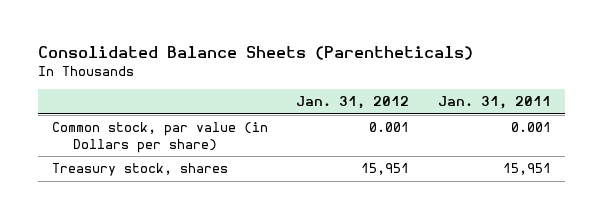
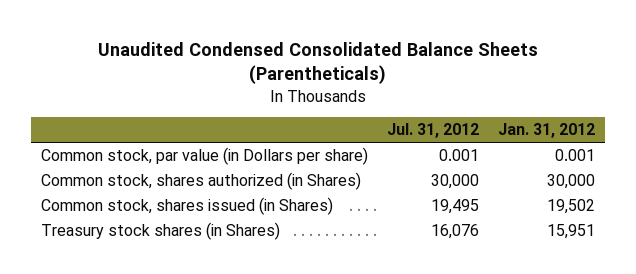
[37,46,473,61] Consolidated Balance Sheets (Parentheticals) -> [98,41,539,85] Unaudited Condensed Consolidated Balance Sheets (Parentheticals)
[437,96,551,110] Jan. 31, 2011 -> none
none -> [387,123,480,139] Jul. 31, 2012
none -> [40,171,361,190] Common stock, shares authorized (in Shares)
none -> [40,196,333,215] Common stock, shares issued (in Shares)
[52,163,229,177] Treasury stock, shares -> [40,221,280,240] Treasury stock shares (in Shares)

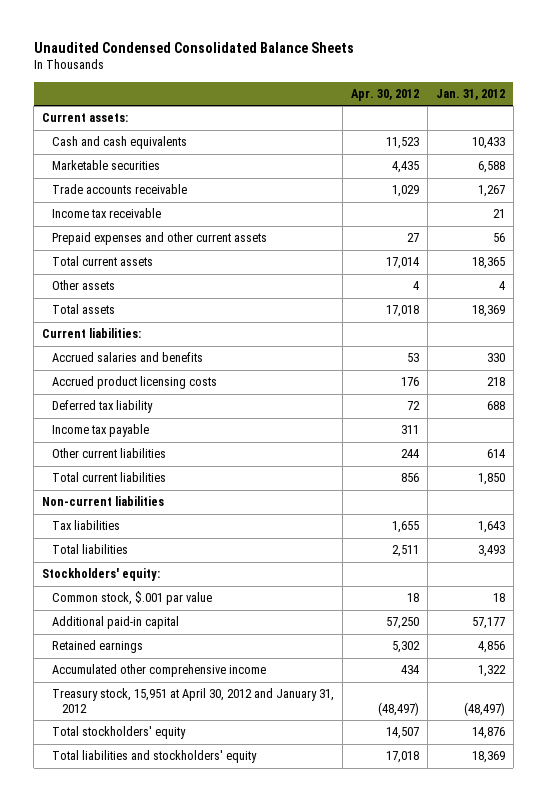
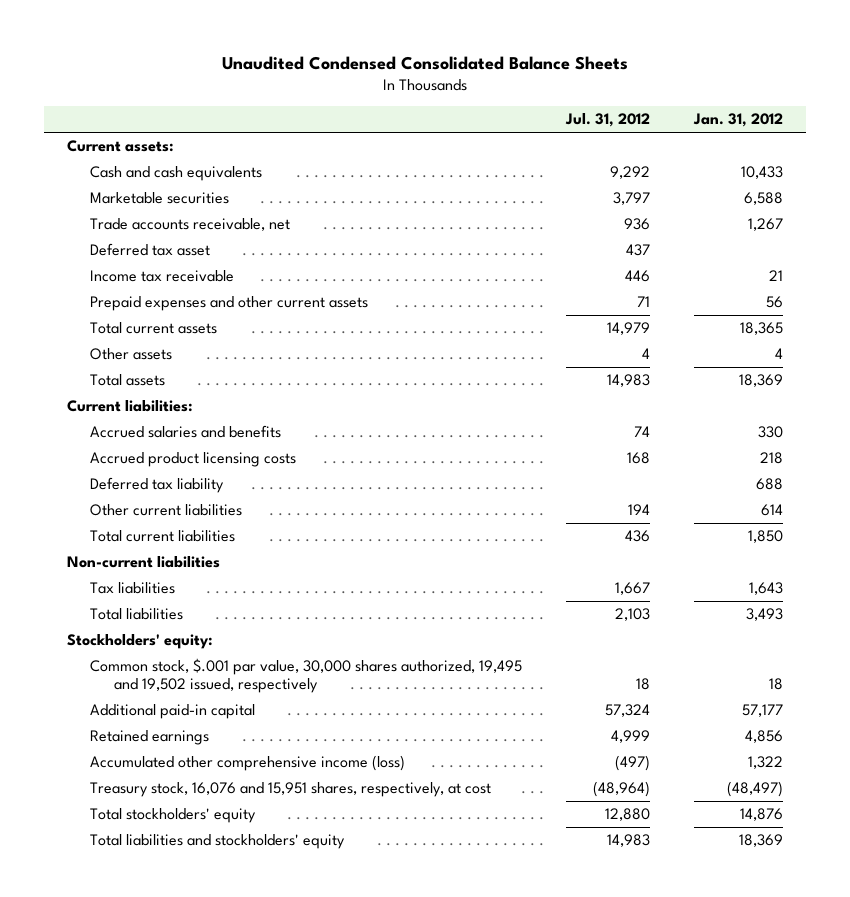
[351,88,420,101] Apr. 30, 2012 -> none
none -> [565,113,651,128] Jul. 31, 2012
[52,184,188,195] Trade accounts receivable -> [90,218,291,232] Trade accounts receivable, net
none -> [90,243,211,257] Deferred tax asset
[52,424,150,438] Income tax payable -> none
[52,591,213,606] Common stock, $.001 par value -> [90,658,523,694] Common stock, $.001 par value, 30,000 shares authorized, 19,495 and 19,502 issued, respectively
[52,664,267,678] Accumulated other comprehensive income -> [90,755,406,772] Accumulated other comprehensive income (loss)
[52,688,335,713] Treasury stock, 15,951 at April 30, 2012 and January 31, 2012 -> [90,782,492,798] Treasury stock, 16,076 and 15,951 shares, respectively, at cost

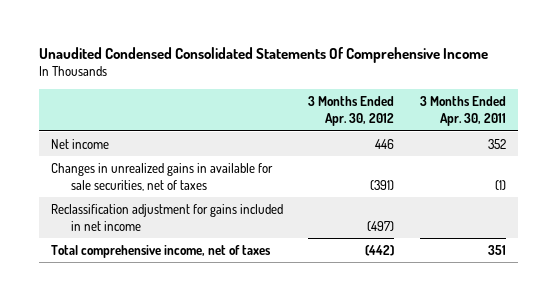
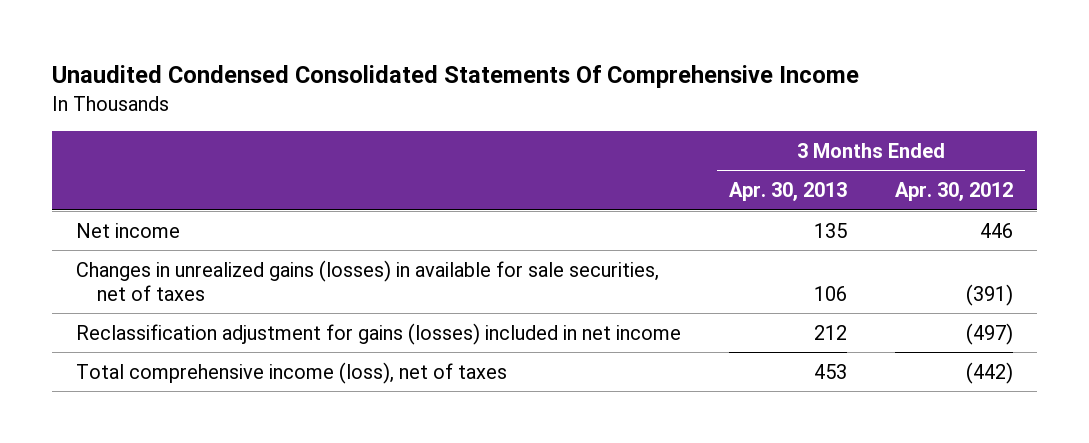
[419,96,506,127] 3 Months Ended Apr. 30, 2011 -> none
none -> [729,182,848,202] Apr. 30, 2013
[51,162,274,191] Changes in unrealized gains in available for sale securities, net of taxes -> [75,259,659,301] Changes in unrealized gains (losses) in available for sale securities, net of taxes
[51,203,284,231] Reclassification adjustment for gains included in net income -> [75,322,681,345] Reclassification adjustment for gains (losses) included in net income
[51,244,272,258] Total comprehensive income, net of taxes -> [75,361,507,384] Total comprehensive income (loss), net of taxes

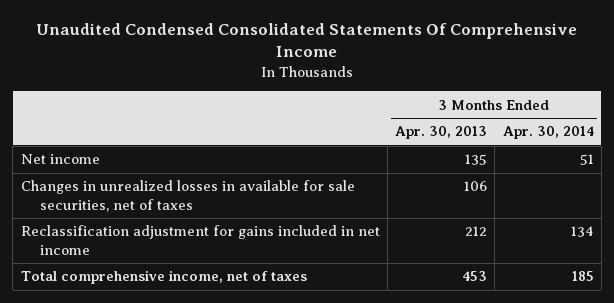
[895,182,1014,202] Apr. 30, 2012 -> none
none -> [502,126,594,140] Apr. 30, 2014
[75,259,659,301] Changes in unrealized gains (losses) in available for sale securities, net of taxes -> [20,180,355,212] Changes in unrealized losses in available for sale securities, net of taxes
[75,322,681,345] Reclassification adjustment for gains (losses) included in net income -> [20,225,380,255] Reclassification adjustment for gains included in net income
[75,361,507,384] Total comprehensive income (loss), net of taxes -> [20,270,307,285] Total comprehensive income, net of taxes

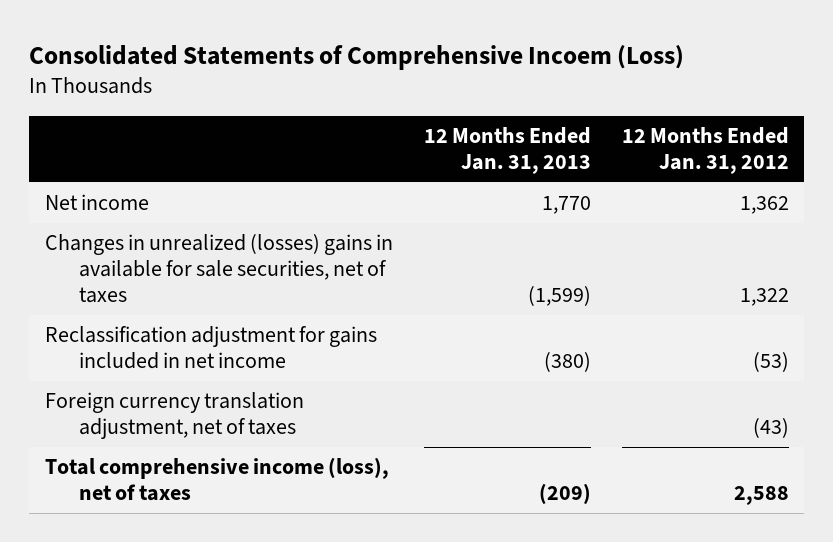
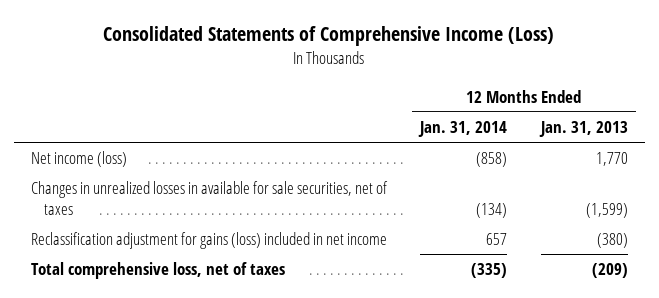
[29,44,685,70] Consolidated Statements of Comprehensive Incoem (Loss) -> [103,25,555,46] Consolidated Statements of Comprehensive Income (Loss)
[621,126,789,174] 12 Months Ended Jan. 31, 2012 -> none
none -> [418,121,508,138] Jan. 31, 2014
[44,392,304,440] Foreign currency translation adjustment, net of taxes -> none
[44,194,149,211] Net income -> [30,151,127,168] Net income (loss)
[44,234,393,304] Changes in unrealized (losses) gains in available for sale securities, net of taxes -> [30,181,388,215] Changes in unrealized losses in available for sale securities, net of taxes
[44,326,377,370] Reclassification adjustment for gains included in net income -> [30,232,387,250] Reclassification adjustment for gains (loss) included in net income
[44,457,389,502] Total comprehensive income (loss), net of taxes -> [30,262,285,280] Total comprehensive loss, net of taxes

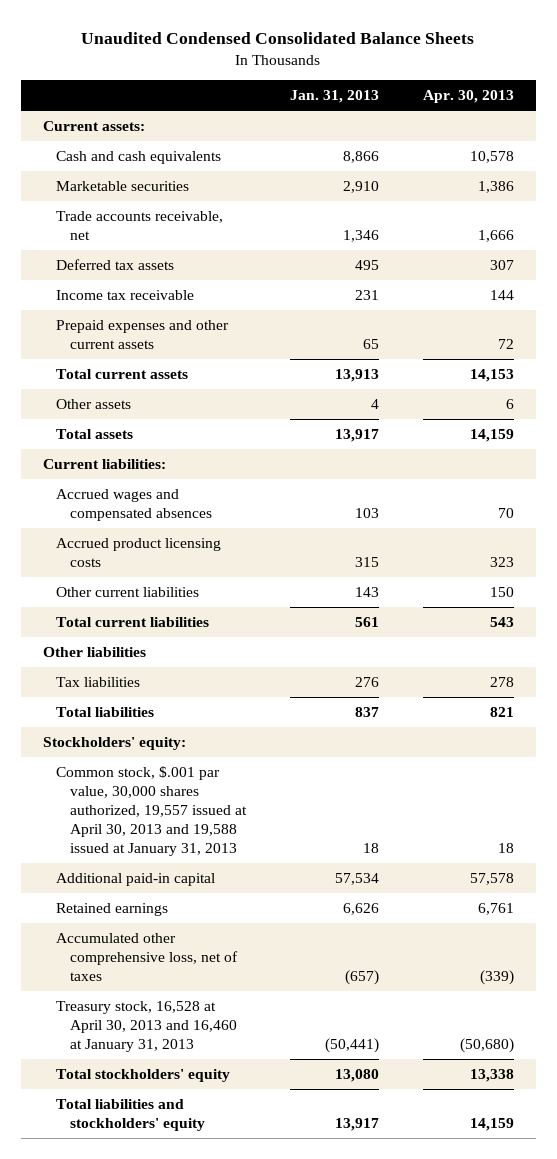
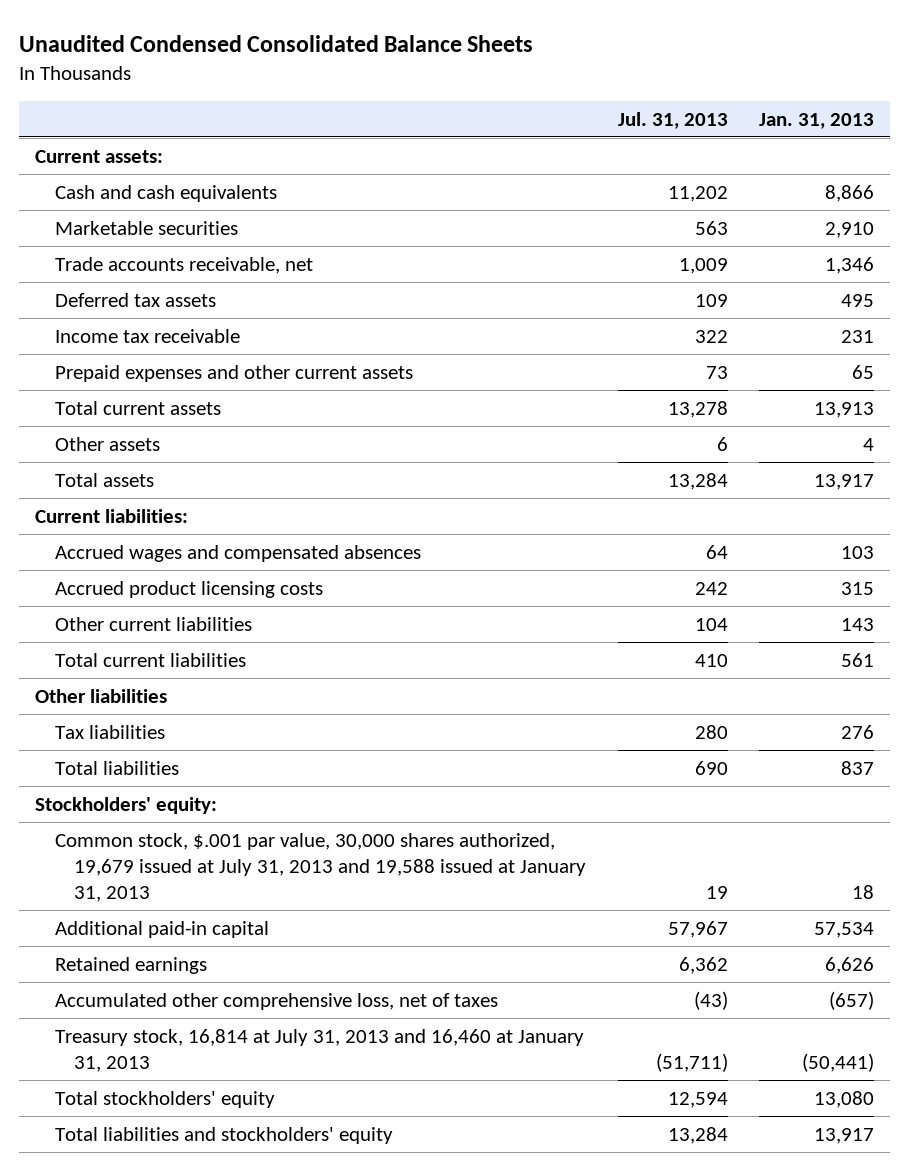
[423,90,515,104] Apr. 30, 2013 -> none
none -> [617,111,728,129] Jul. 31, 2013
[56,765,248,856] Common stock, $.001 par value, 30,000 shares authorized, 19,557 issued at April 30, 2013 and 19,588 issued at January 31, 2013 -> [54,832,587,903] Common stock, $.001 par value, 30,000 shares authorized, 19,679 issued at July 31, 2013 and 19,588 issued at January 31, 2013
[56,1000,238,1052] Treasury stock, 16,528 at April 30, 2013 and 16,460 at January 31, 2013 -> [54,1028,584,1073] Treasury stock, 16,814 at July 31, 2013 and 16,460 at January 31, 2013

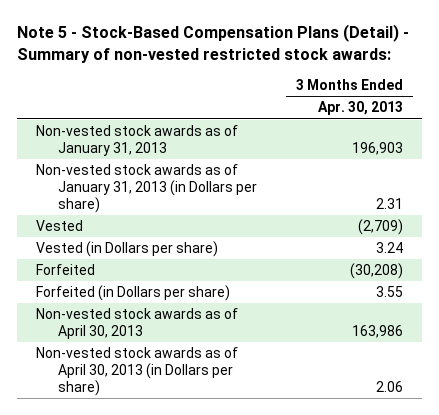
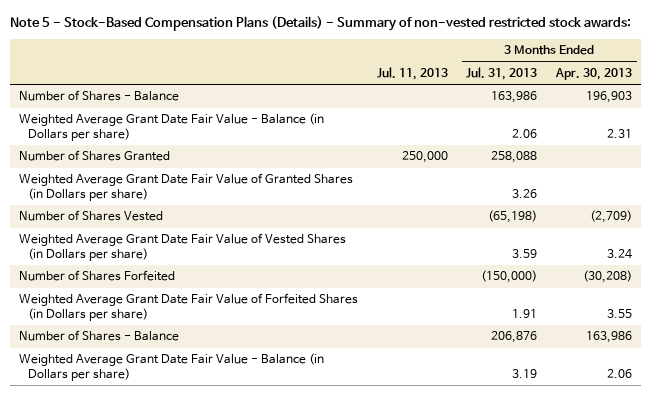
[16,24,409,64] Note 5 - Stock-Based Compensation Plans (Detail) - Summary of non-vested restricted stock awards: -> [9,16,631,32] Note 5 - Stock-Based Compensation Plans (Details) - Summary of non-vested restricted stock awards:
none -> [376,66,448,80] Jul. 11, 2013
none -> [466,66,538,80] Jul. 31, 2013
[35,125,238,156] Non-vested stock awards as of January 31, 2013 -> [18,90,179,102] Number of Shares - Balance
[35,164,258,213] Non-vested stock awards as of January 31, 2013 (in Dollars per share) -> [18,113,324,141] Weighted Average Grant Date Fair Value - Balance (in Dollars per share)
none -> [18,150,170,162] Number of Shares Granted
none -> [18,173,353,201] Weighted Average Grant Date Fair Value of Granted Shares (in Dollars per share)
[35,220,83,232] Vested -> [18,210,163,222] Number of Shares Vested
[35,241,218,258] Vested (in Dollars per share) -> [18,233,346,261] Weighted Average Grant Date Fair Value of Vested Shares (in Dollars per share)
[35,264,95,276] Forfeited -> [18,270,175,282] Number of Shares Forfeited
[35,285,230,302] Forfeited (in Dollars per share) -> [18,293,358,321] Weighted Average Grant Date Fair Value of Forfeited Shares (in Dollars per share)
[35,308,238,339] Non-vested stock awards as of April 30, 2013 -> [18,330,179,342] Number of Shares - Balance
[35,347,238,396] Non-vested stock awards as of April 30, 2013 (in Dollars per share) -> [18,353,324,381] Weighted Average Grant Date Fair Value - Balance (in Dollars per share)

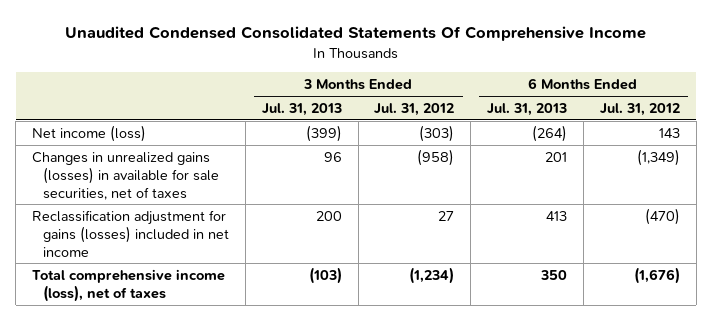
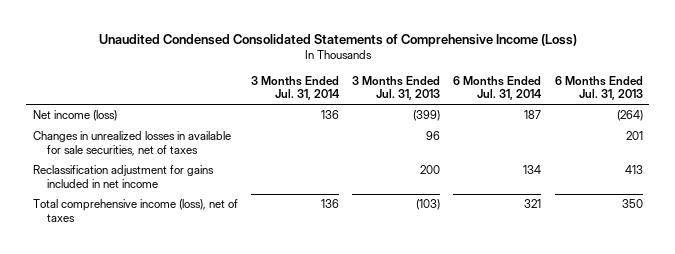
[64,26,646,42] Unaudited Condensed Consolidated Statements Of Comprehensive Income -> [98,33,577,47] Unaudited Condensed Consolidated Statements of Comprehensive Income (Loss)
[374,102,455,116] Jul. 31, 2012 -> none
[599,102,680,116] Jul. 31, 2012 -> none
none -> [250,75,340,101] 3 Months Ended Jul. 31, 2014
none -> [453,75,543,101] 6 Months Ended Jul. 31, 2014
[32,151,220,200] Changes in unrealized gains (losses) in available for sale securities, net of taxes -> [32,131,231,156] Changes in unrealized losses in available for sale securities, net of taxes
[32,209,230,257] Reclassification adjustment for gains (losses) included in net income -> [32,165,214,188] Reclassification adjustment for gains included in net income

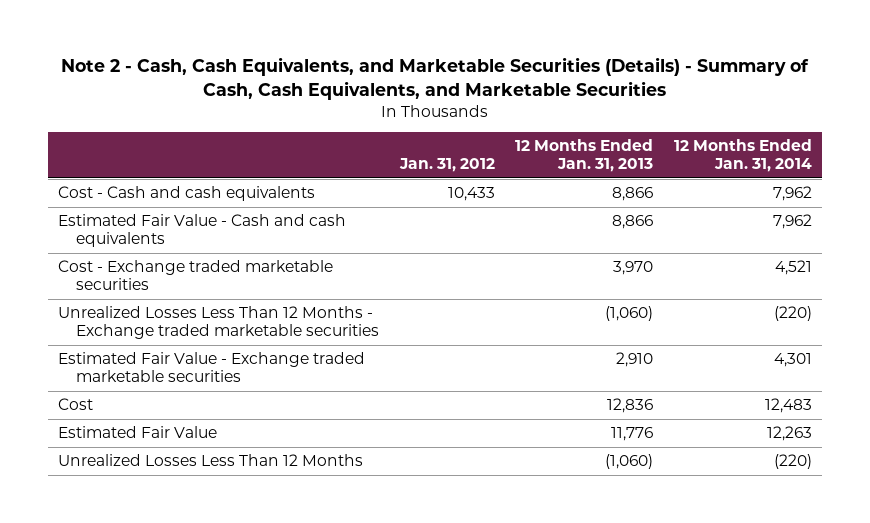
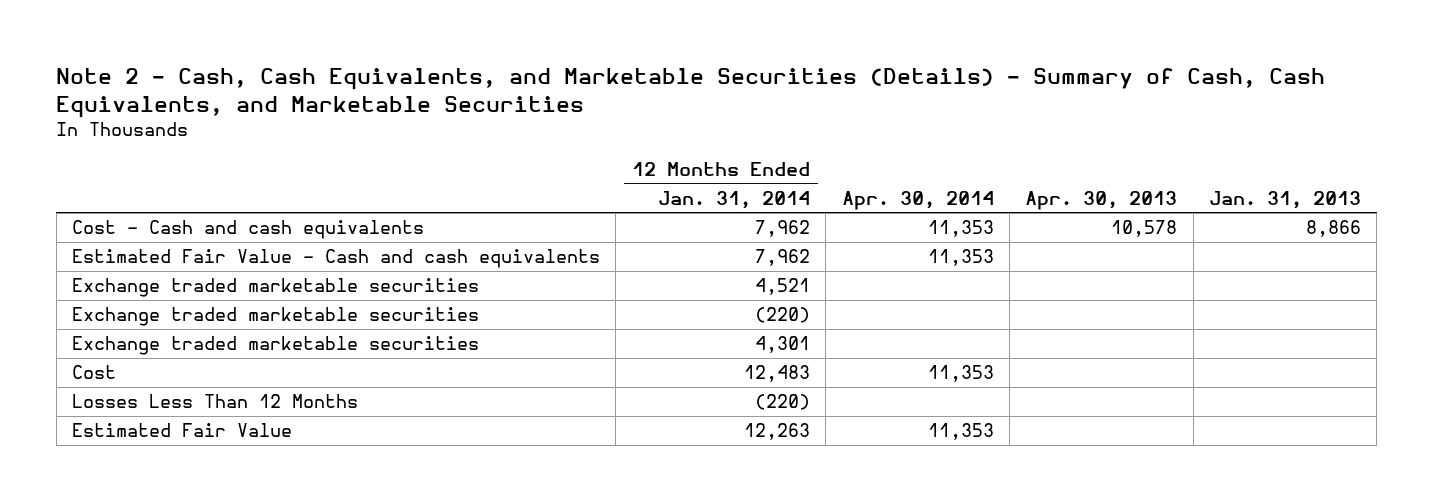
[398,158,495,173] Jan. 31, 2012 -> none
[515,139,654,173] 12 Months Ended Jan. 31, 2013 -> none
none -> [841,190,994,210] Apr. 30, 2014
none -> [1025,190,1178,210] Apr. 30, 2013
none -> [1209,190,1362,209] Jan. 31, 2013
[58,260,334,291] Cost - Exchange traded marketable securities -> [71,278,479,298] Exchange traded marketable securities
[58,306,380,340] Unrealized Losses Less Than 12 Months - Exchange traded marketable securities -> [71,307,479,327] Exchange traded marketable securities
[58,352,366,383] Estimated Fair Value - Exchange traded marketable securities -> [71,336,479,356] Exchange traded marketable securities
none -> [71,394,358,409] Losses Less Than 12 Months
[58,454,364,467] Unrealized Losses Less Than 12 Months -> none

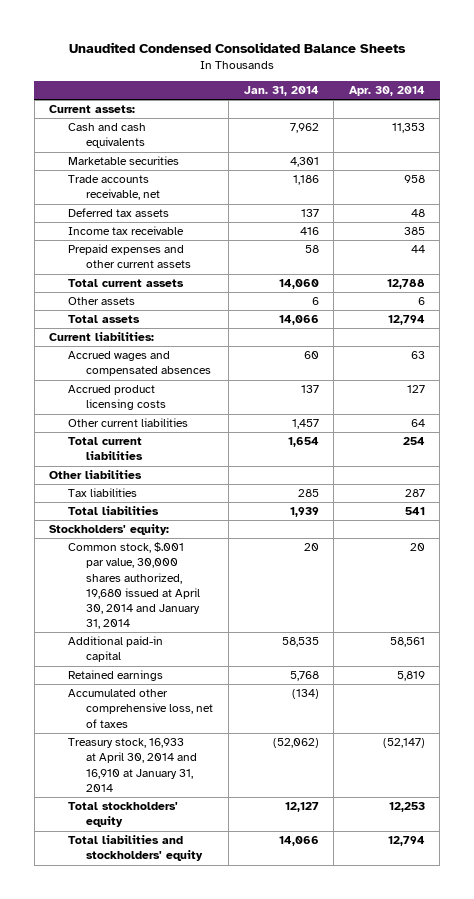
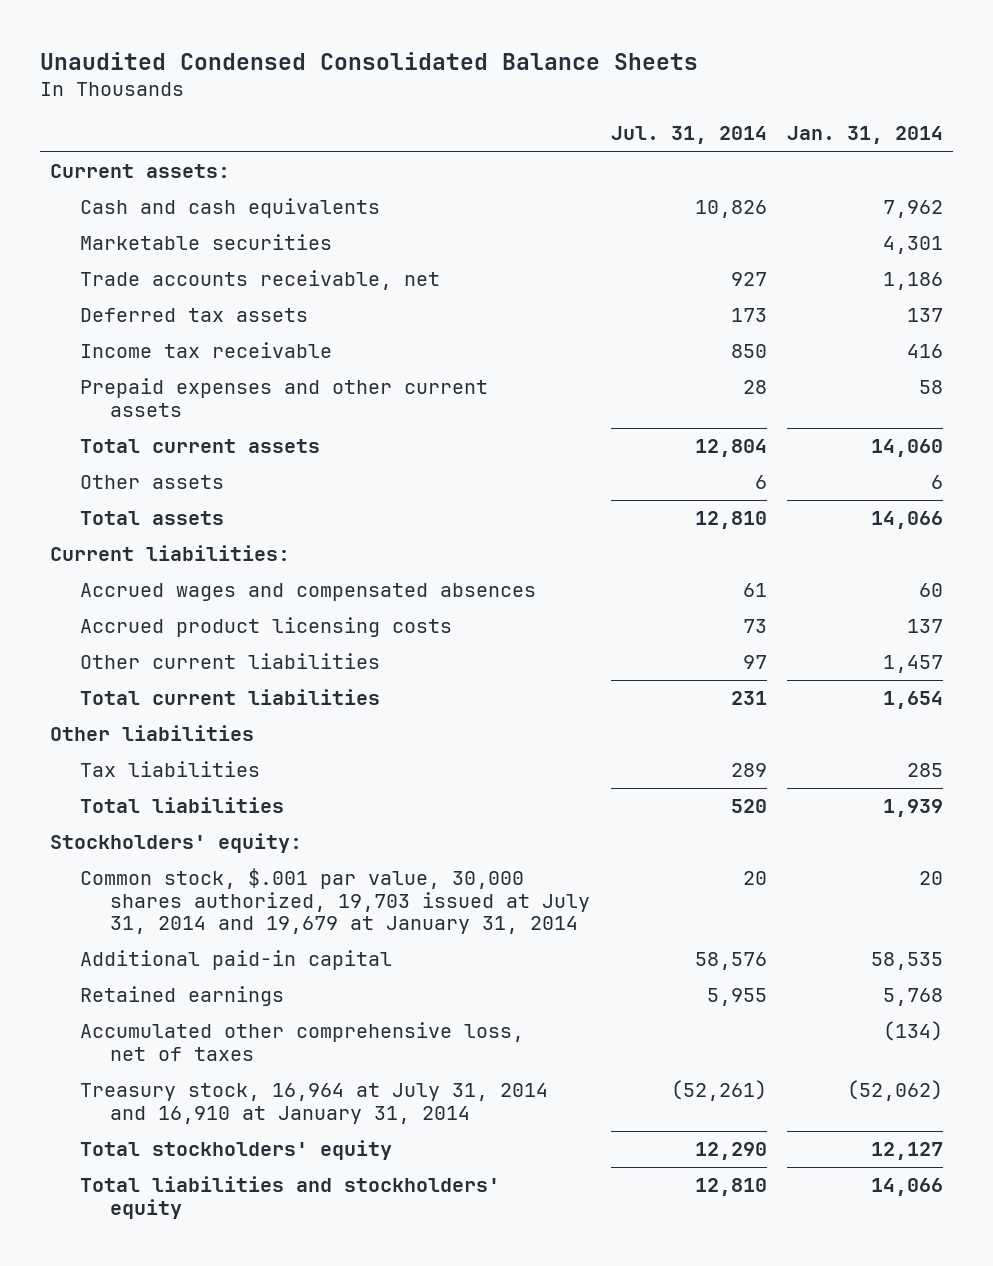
[348,86,425,97] Apr. 30, 2014 -> none
none -> [610,126,767,145] Jul. 31, 2014
[67,542,201,629] Common stock, $.001 par value, 30,000 shares authorized, 19,680 issued at April 30, 2014 and January 31, 2014 -> [79,868,591,935] Common stock, $.001 par value, 30,000 shares authorized, 19,703 issued at July 31, 2014 and 19,679 at January 31, 2014
[67,738,198,792] Treasury stock, 16,933 at April 30, 2014 and 16,910 at January 31, 2014 -> [79,1083,548,1124] Treasury stock, 16,964 at July 31, 2014 and 16,910 at January 31, 2014

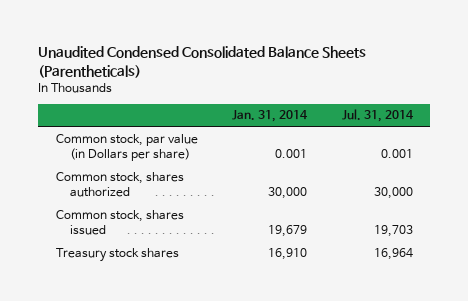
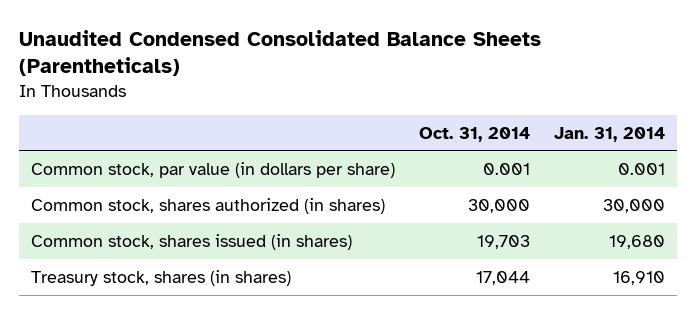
[341,109,414,123] Jul. 31, 2014 -> none
none -> [418,126,530,142] Oct. 31, 2014
[55,133,198,161] Common stock, par value (in Dollars per share) -> [30,161,395,178] Common stock, par value (in dollars per share)
[55,171,184,197] Common stock, shares authorized -> [30,197,385,214] Common stock, shares authorized (in shares)
[55,209,184,235] Common stock, shares issued -> [30,233,352,250] Common stock, shares issued (in shares)
[268,224,308,237] 19,679 -> [608,234,665,249] 19,680
[55,247,179,262] Treasury stock shares -> [30,269,291,286] Treasury stock, shares (in shares)

